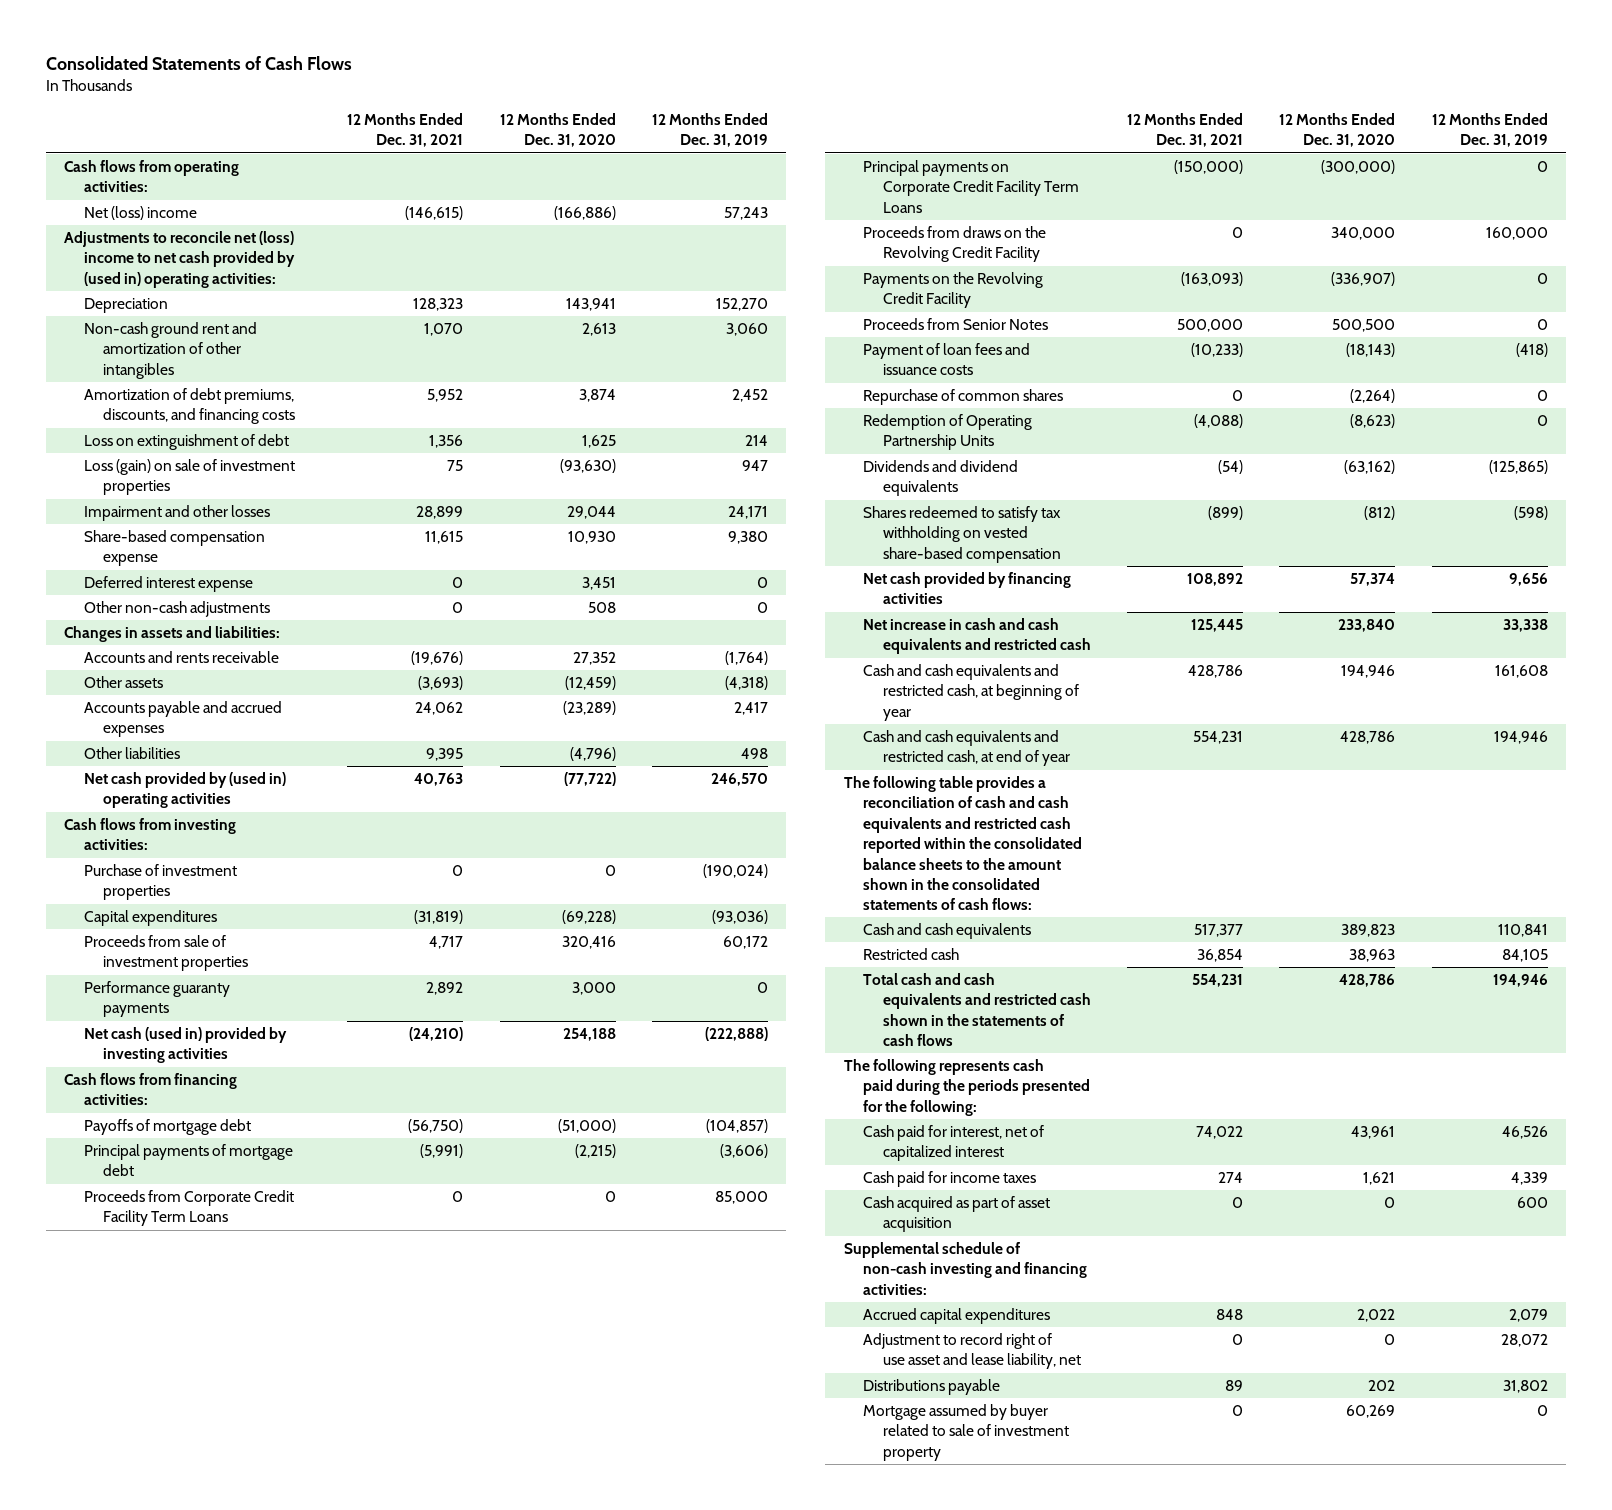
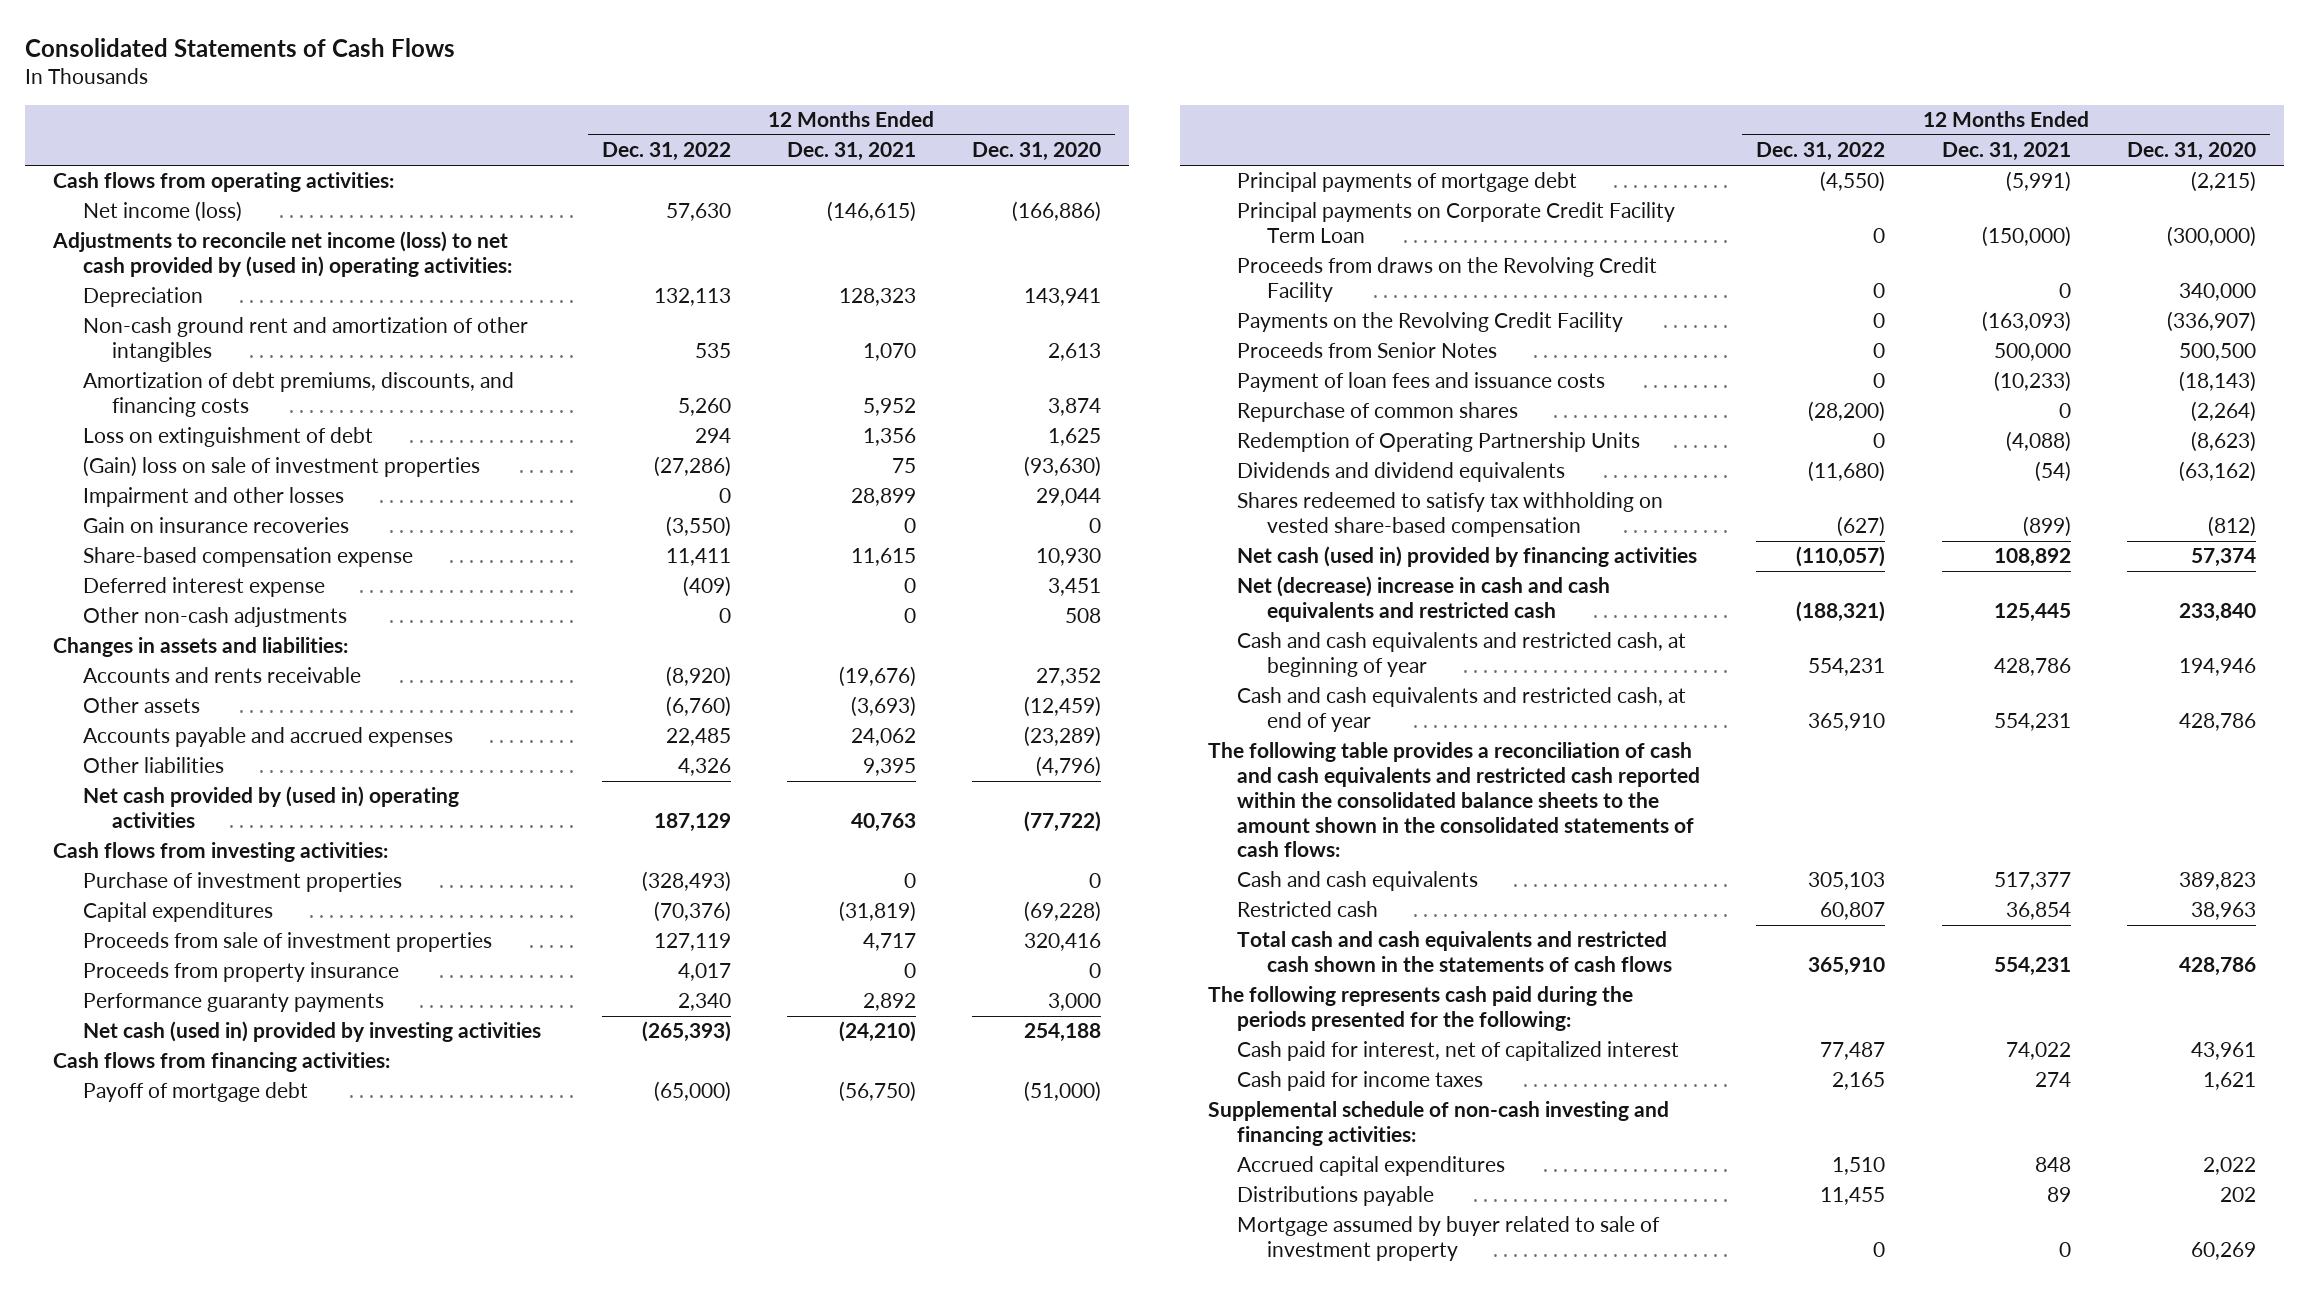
[652,113,769,148] 12 Months Ended Dec. 31, 2019 -> none
none -> [601,142,731,162] Dec. 31, 2022
[83,206,197,221] Net (loss) income -> [82,201,242,223] Net income (loss)
[63,231,295,288] Adjustments to reconcile net (loss) income to net cash provided by (used in) operating activities: -> [52,231,512,278] Adjustments to reconcile net income (loss) to net cash provided by (used in) operating activities:
[83,459,295,496] Loss (gain) on sale of investment properties -> [82,456,480,478] (Gain) loss on sale of investment properties
none -> [82,517,349,534] Gain on insurance recoveries
none -> [82,962,399,983] Proceeds from property insurance
[83,1119,251,1136] Payoffs of mortgage debt -> [82,1082,308,1103] Payoff of mortgage debt
[83,1190,294,1227] Proceeds from Corporate Credit Facility Term Loans -> none
[863,160,1079,213] Principal payments on Corporate Credit Facility Term Loans -> [1237,202,1676,244] Principal payments on Corporate Credit Facility Term Loan
[863,572,1072,605] Net cash provided by financing activities -> [1237,546,1698,568] Net cash (used in) provided by financing activities
[863,618,1091,655] Net increase in cash and cash equivalents and restricted cash -> [1237,576,1611,623] Net (decrease) increase in cash and cash equivalents and restricted cash
[863,1196,1051,1233] Cash acquired as part of asset acquisition -> none
[863,1333,1081,1370] Adjustment to record right of use asset and lease liability, net -> none

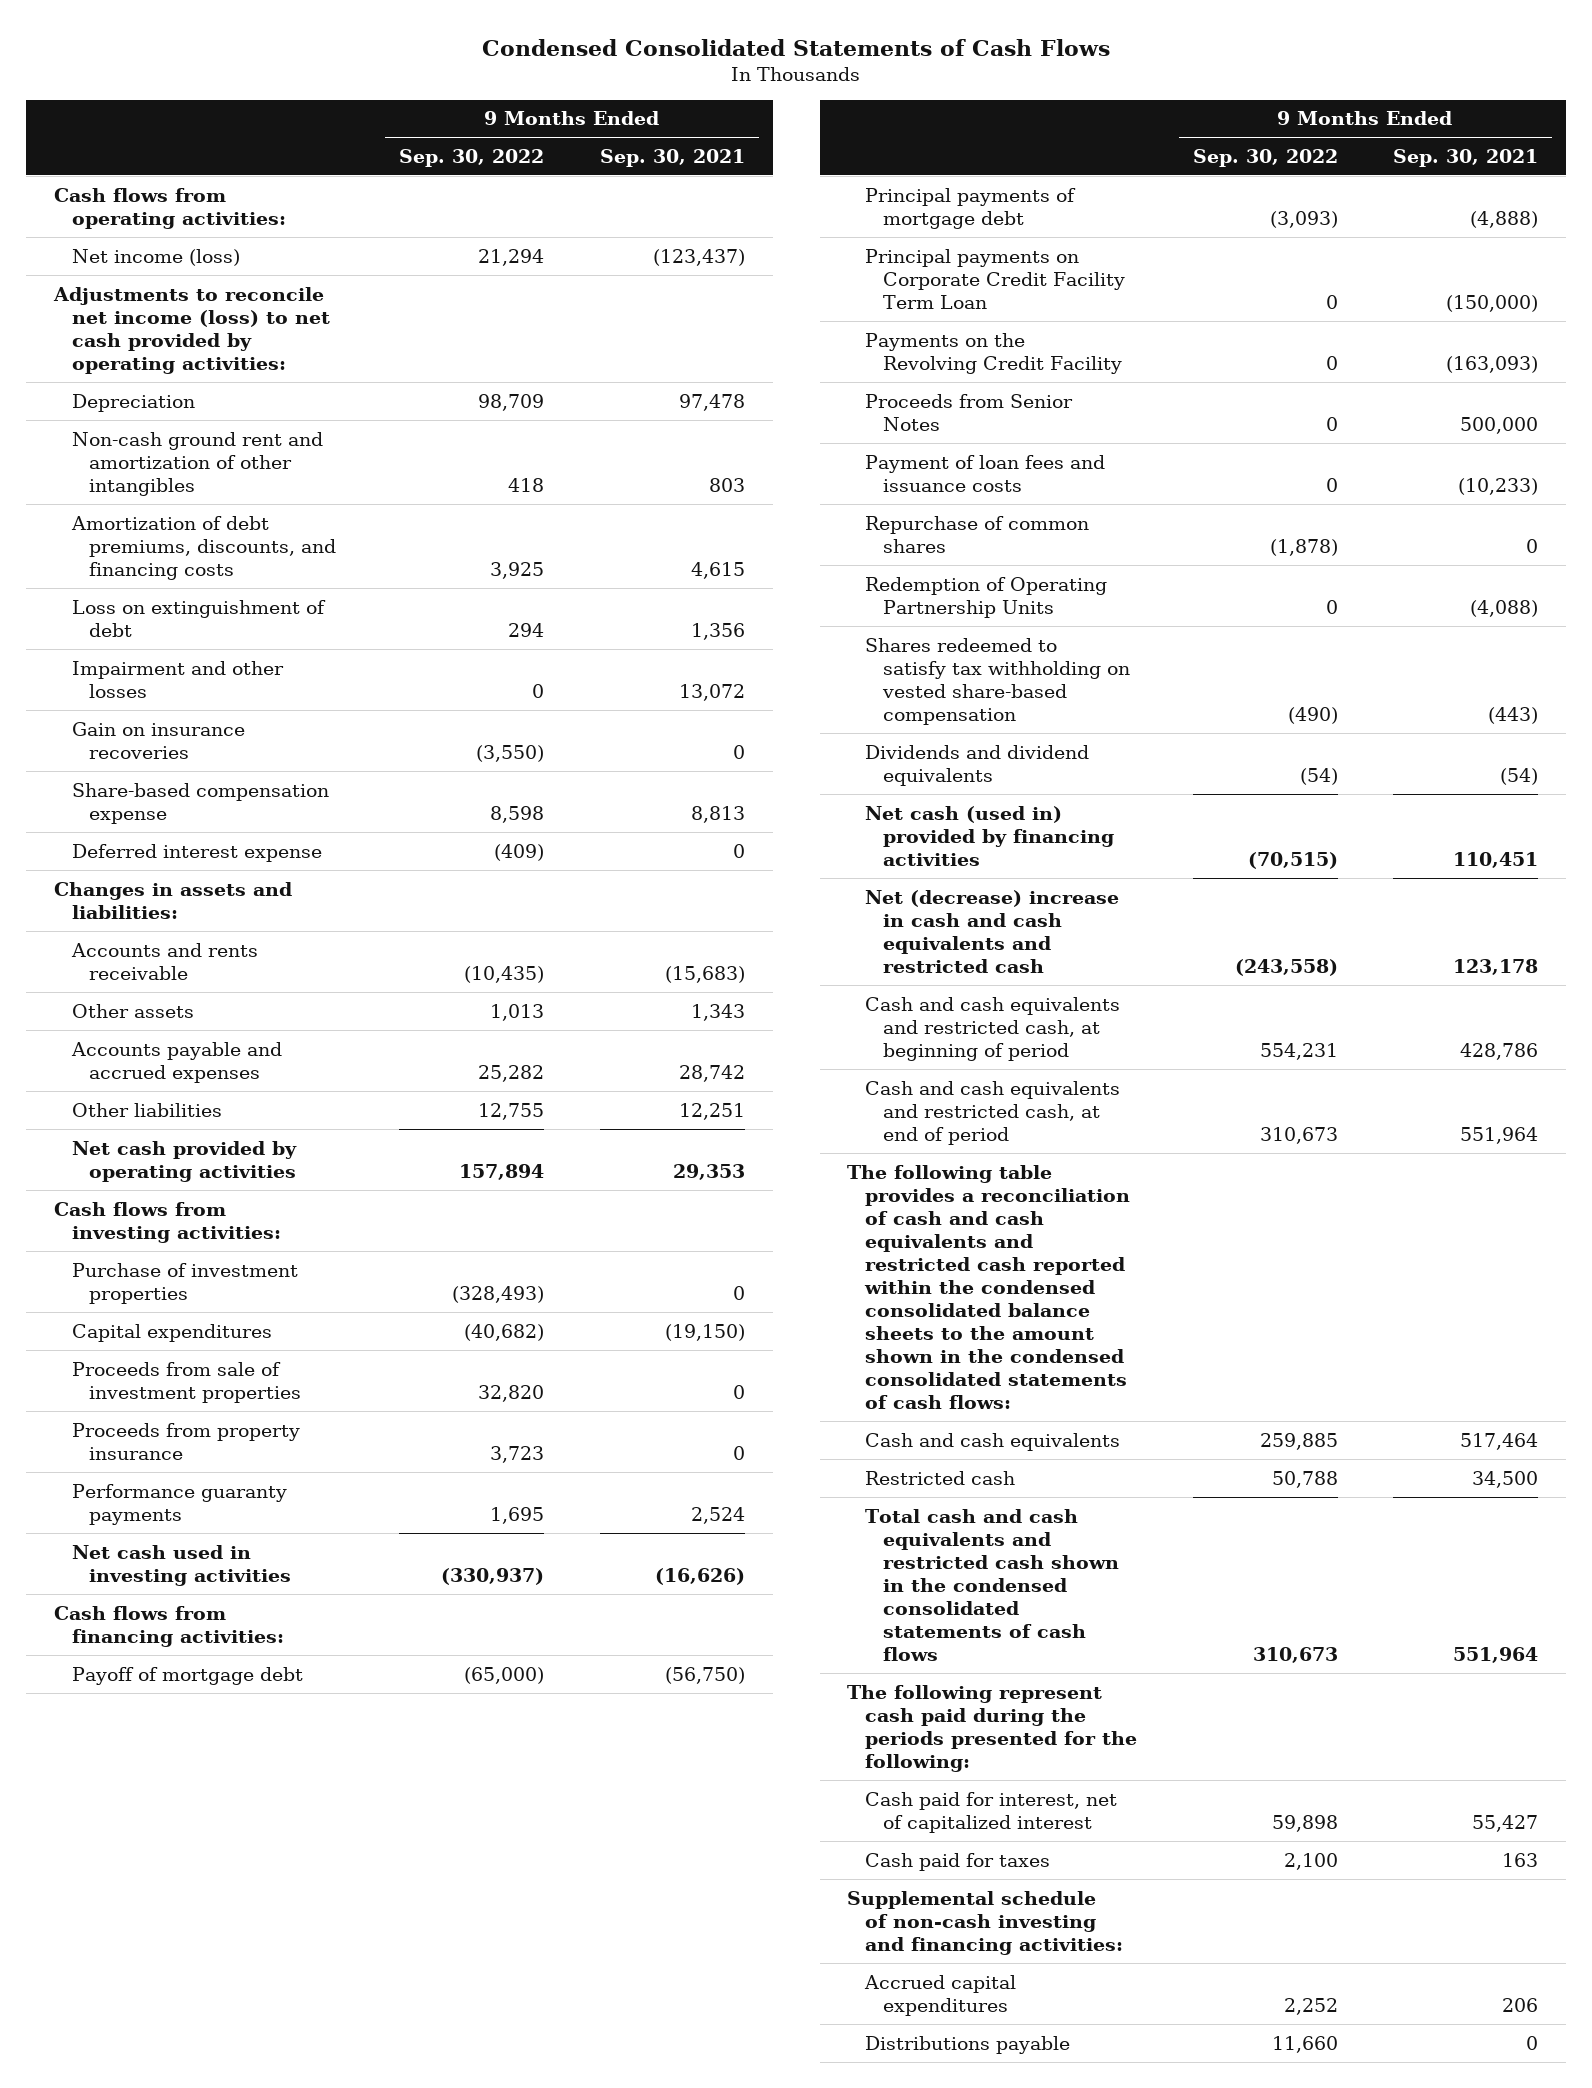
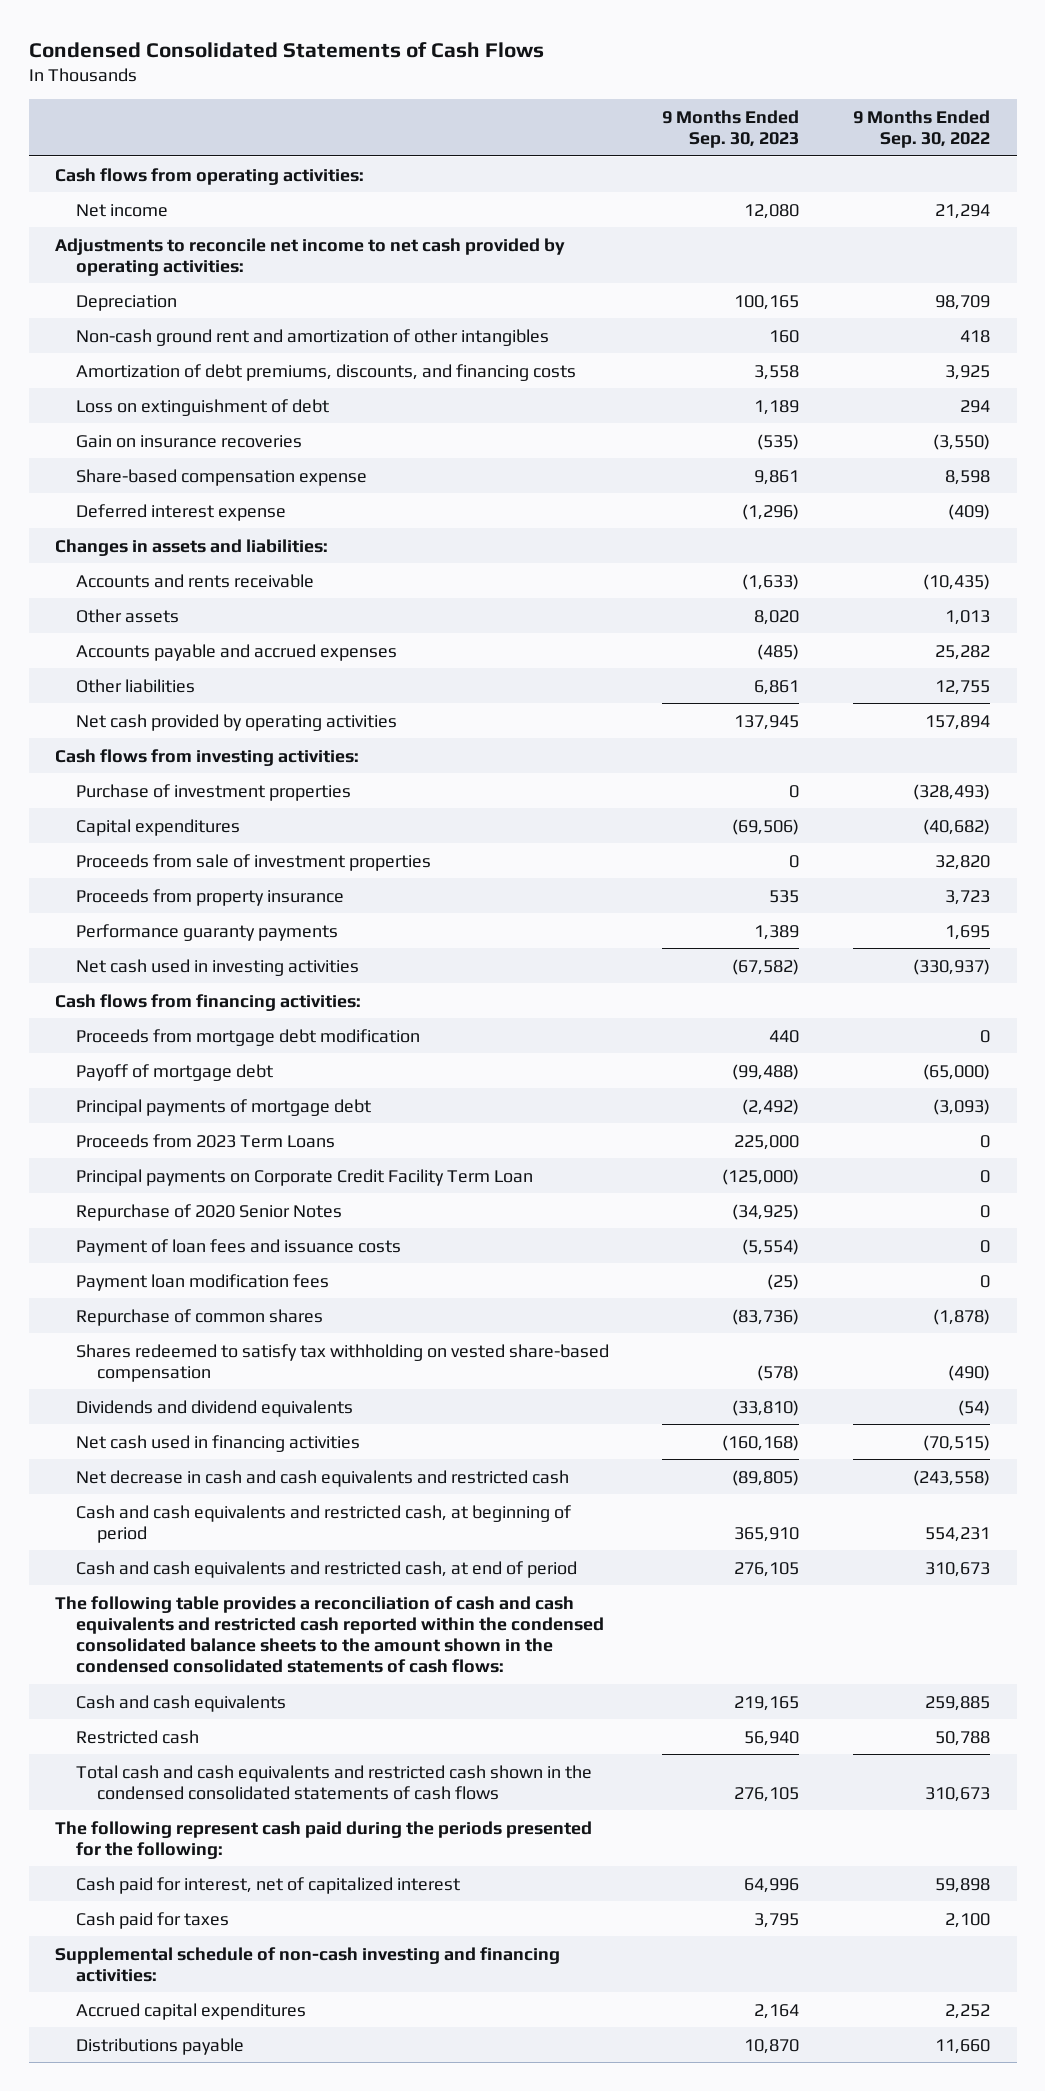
[599,148,745,167] Sep. 30, 2021 -> none
none -> [662,110,800,149] 9 Months Ended Sep. 30, 2023
[71,248,240,266] Net income (loss) -> [76,203,169,217] Net income
[53,286,330,374] Adjustments to reconcile net income (loss) to net cash provided by operating activities: -> [55,237,566,276] Adjustments to reconcile net income to net cash provided by operating activities:
[71,660,284,698] Impairment and other losses -> none
none -> [76,1028,421,1046] Proceeds from mortgage debt modification
none -> [76,1133,336,1148] Proceeds from 2023 Term Loans
[865,332,1122,374] Payments on the Revolving Credit Facility -> none
[865,393,1074,431] Proceeds from Senior Notes -> none
none -> [76,1203,343,1221] Repurchase of 2020 Senior Notes
none -> [76,1273,330,1291] Payment loan modification fees
[865,576,1108,618] Redemption of Operating Partnership Units -> none
[865,805,1114,866] Net cash (used in) provided by financing activities -> [76,1434,361,1452] Net cash used in financing activities
[865,889,1120,973] Net (decrease) increase in cash and cash equivalents and restricted cash -> [76,1469,570,1487] Net decrease in cash and cash equivalents and restricted cash

